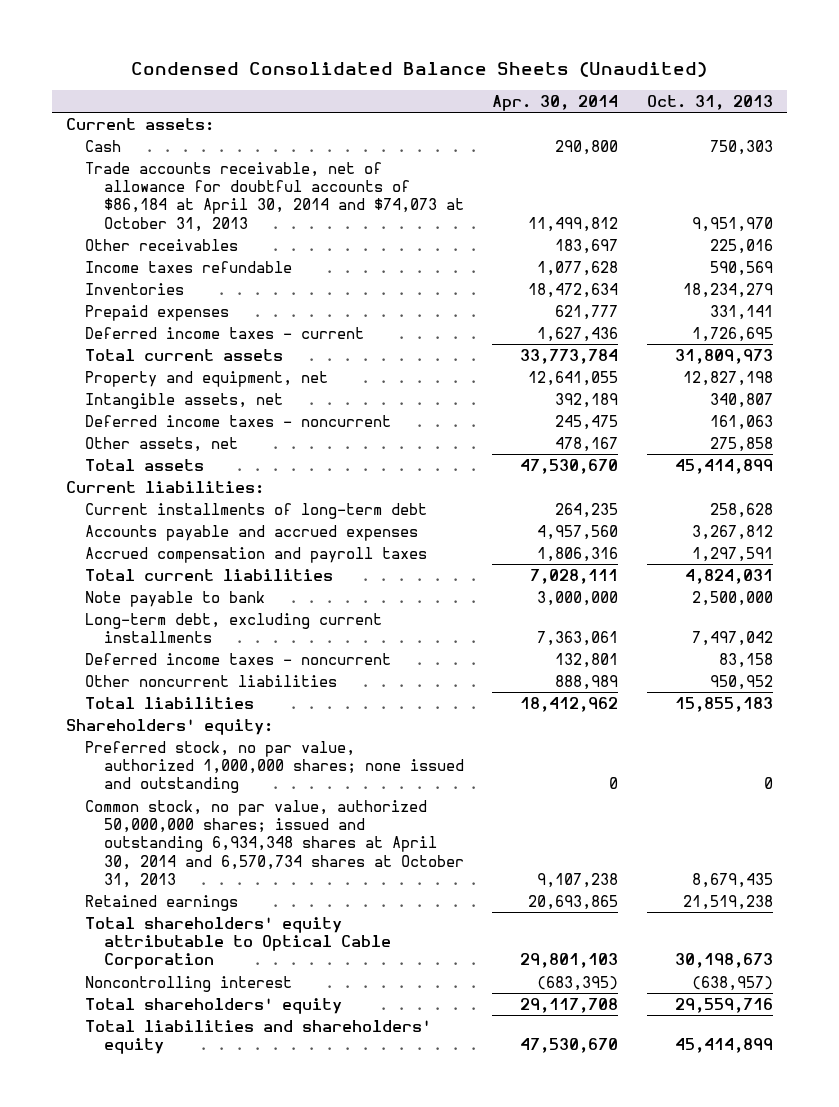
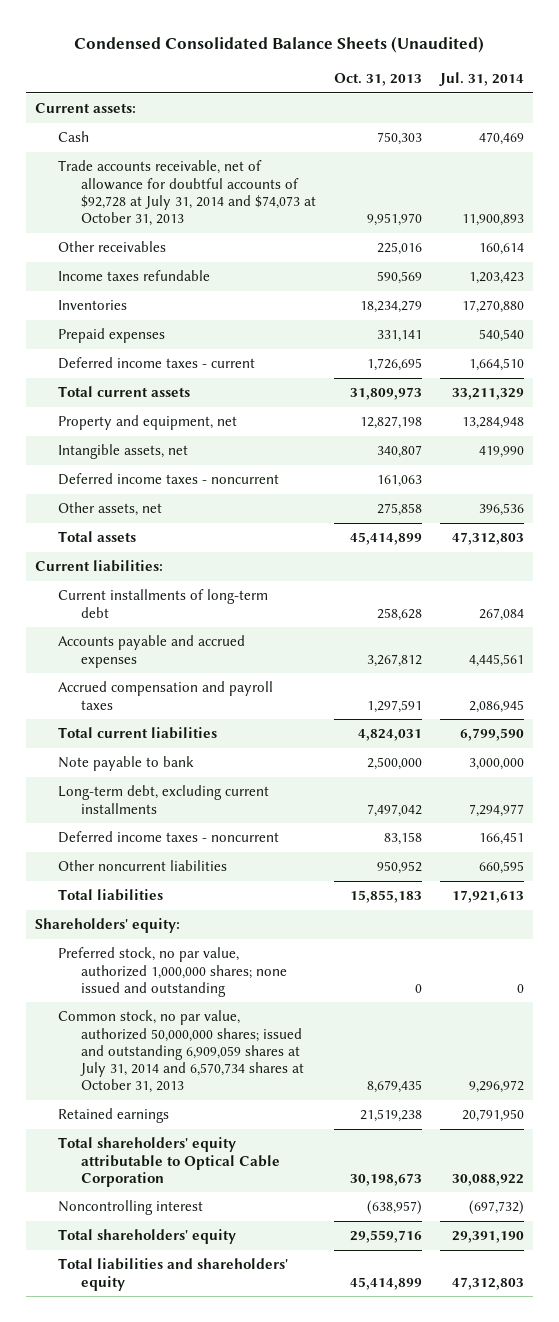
[492,94,619,111] Apr. 30, 2014 -> none
none -> [438,72,524,87] Jul. 31, 2014
[84,161,464,232] Trade accounts receivable, net of allowance for doubtful accounts of $86,184 at April 30, 2014 and $74,073 at October 31, 2013 -> [58,160,316,227] Trade accounts receivable, net of allowance for doubtful accounts of $92,728 at July 31, 2014 and $74,073 at October 31, 2013
[84,799,464,888] Common stock, no par value, authorized 50,000,000 shares; issued and outstanding 6,934,348 shares at April 30, 2014 and 6,570,734 shares at October 31, 2013 -> [58,1010,304,1094] Common stock, no par value, authorized 50,000,000 shares; issued and outstanding 6,909,059 shares at July 31, 2014 and 6,570,734 shares at October 31, 2013

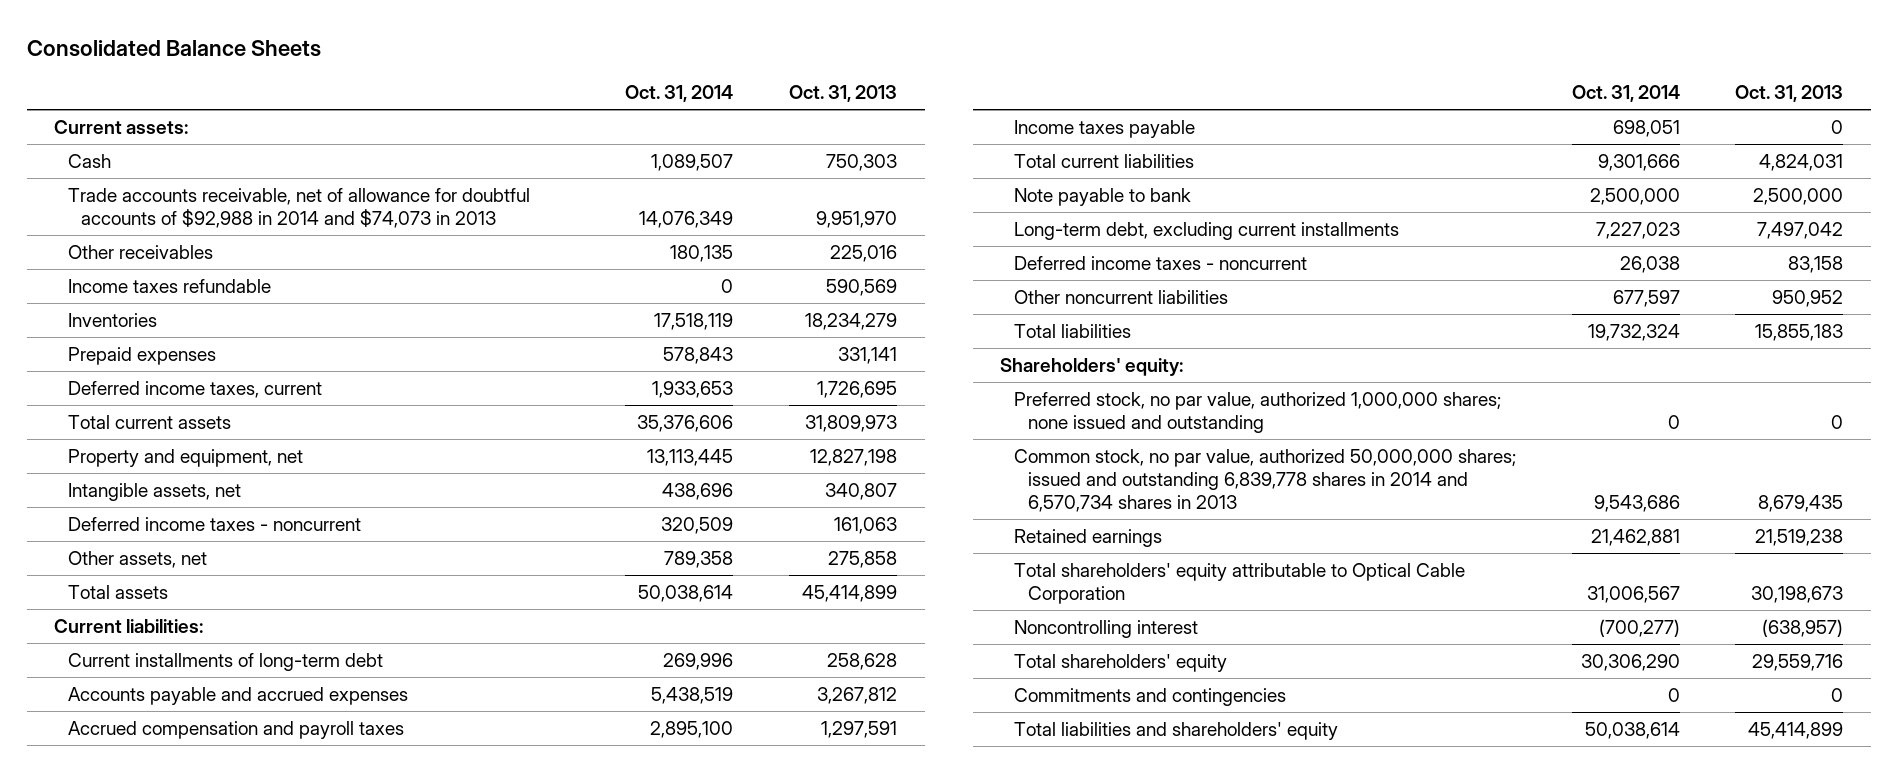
[74,36,485,54] Condensed Consolidated Balance Sheets (Unaudited) -> [26,40,321,58] Consolidated Balance Sheets
[438,72,524,87] Jul. 31, 2014 -> none
none -> [625,85,734,103] Oct. 31, 2014
[58,160,316,227] Trade accounts receivable, net of allowance for doubtful accounts of $92,728 at July 31, 2014 and $74,073 at October 31, 2013 -> [67,187,530,229] Trade accounts receivable, net of allowance for doubtful accounts of $92,988 in 2014 and $74,073 in 2013
[58,357,256,370] Deferred income taxes - current -> [67,380,322,398] Deferred income taxes, current
none -> [1014,119,1196,138] Income taxes payable
[58,1010,304,1094] Common stock, no par value, authorized 50,000,000 shares; issued and outstanding 6,909,059 shares at July 31, 2014 and 6,570,734 shares at October 31, 2013 -> [1014,448,1517,513] Common stock, no par value, authorized 50,000,000 shares; issued and outstanding 6,839,778 shares in 2014 and 6,570,734 shares in 2013
none -> [1014,687,1287,706] Commitments and contingencies

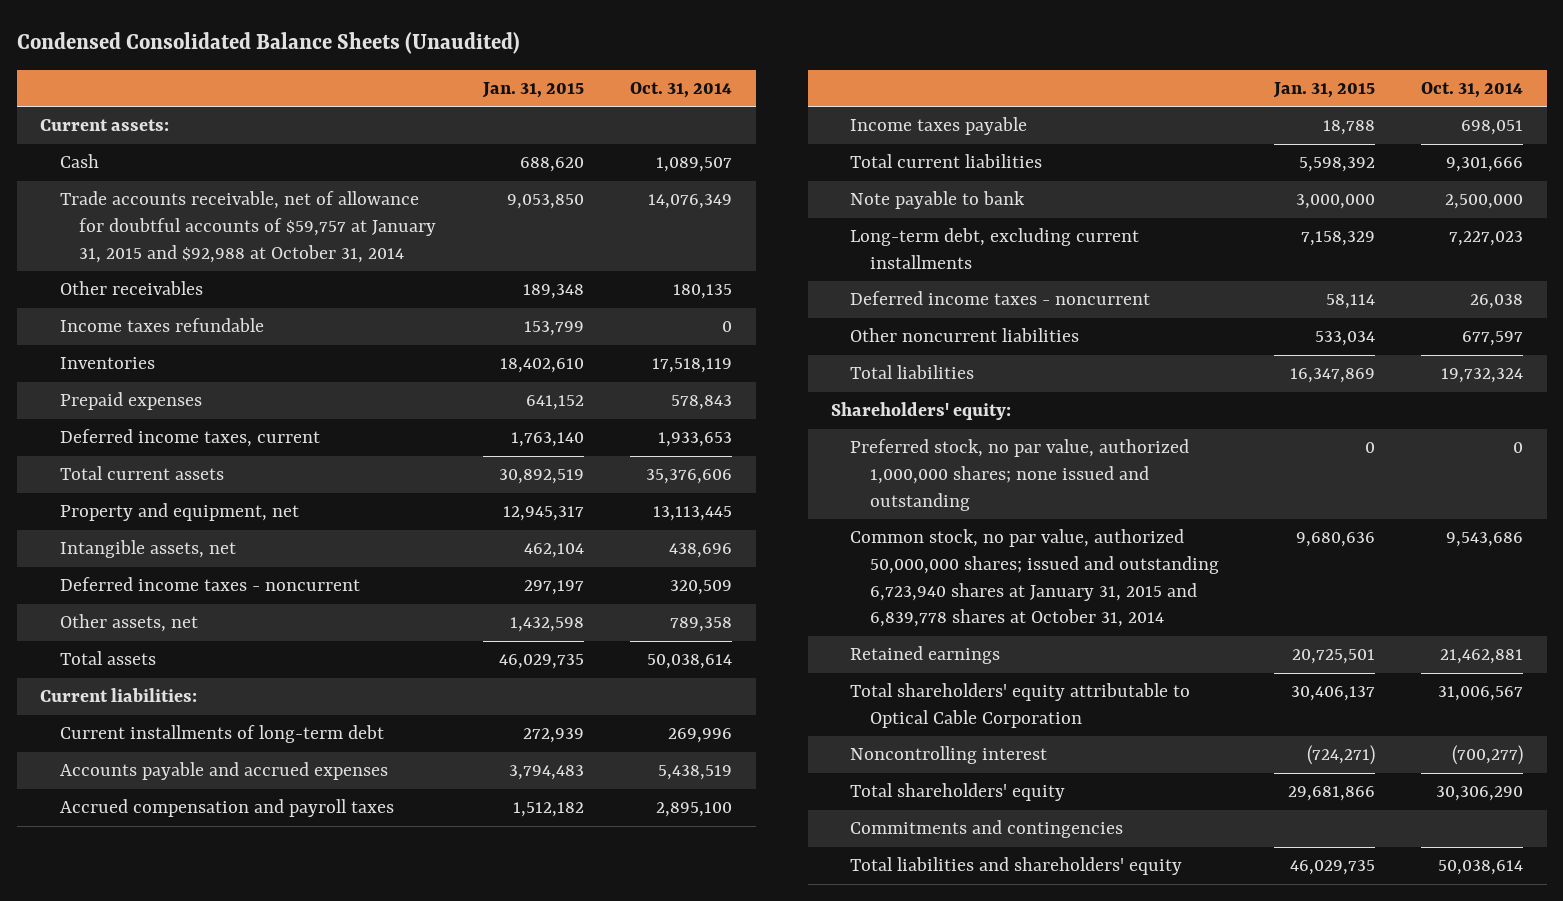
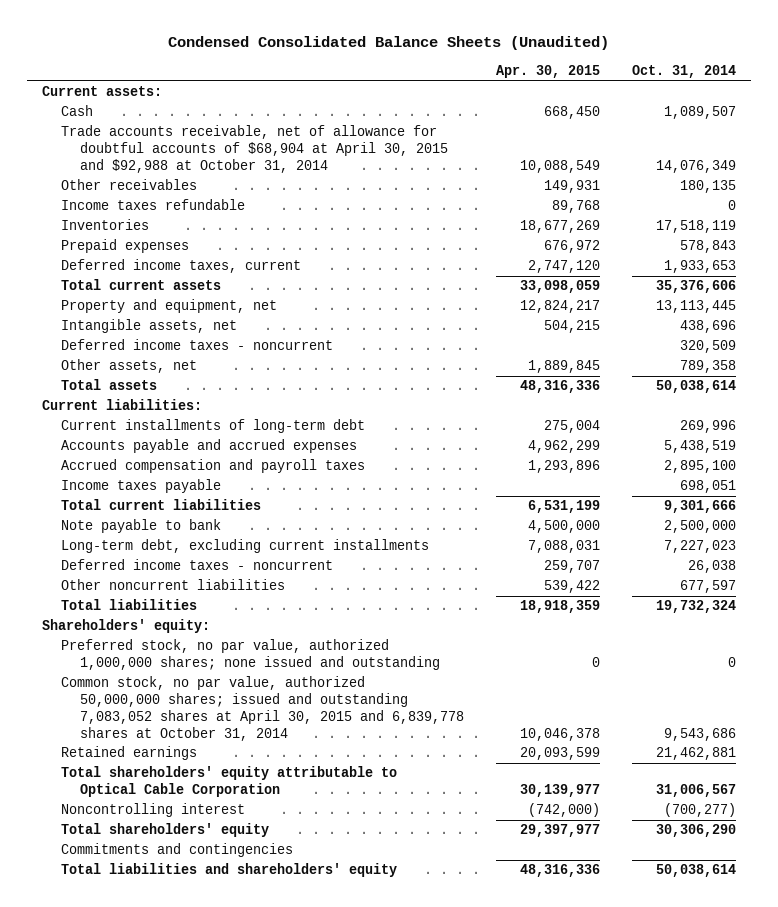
[481,81,584,98] Jan. 31, 2015 -> none
none -> [495,64,600,78] Apr. 30, 2015
[59,191,436,263] Trade accounts receivable, net of allowance for doubtful accounts of $59,757 at January 31, 2015 and $92,988 at October 31, 2014 -> [61,125,449,173] Trade accounts receivable, net of allowance for doubtful accounts of $68,904 at April 30, 2015 and $92,988 at October 31, 2014
[850,529,1219,628] Common stock, no par value, authorized 50,000,000 shares; issued and outstanding 6,723,940 shares at January 31, 2015 and 6,839,778 shares at October 31, 2014 -> [61,676,465,741] Common stock, no par value, authorized 50,000,000 shares; issued and outstanding 7,083,052 shares at April 30, 2015 and 6,839,778 shares at October 31, 2014

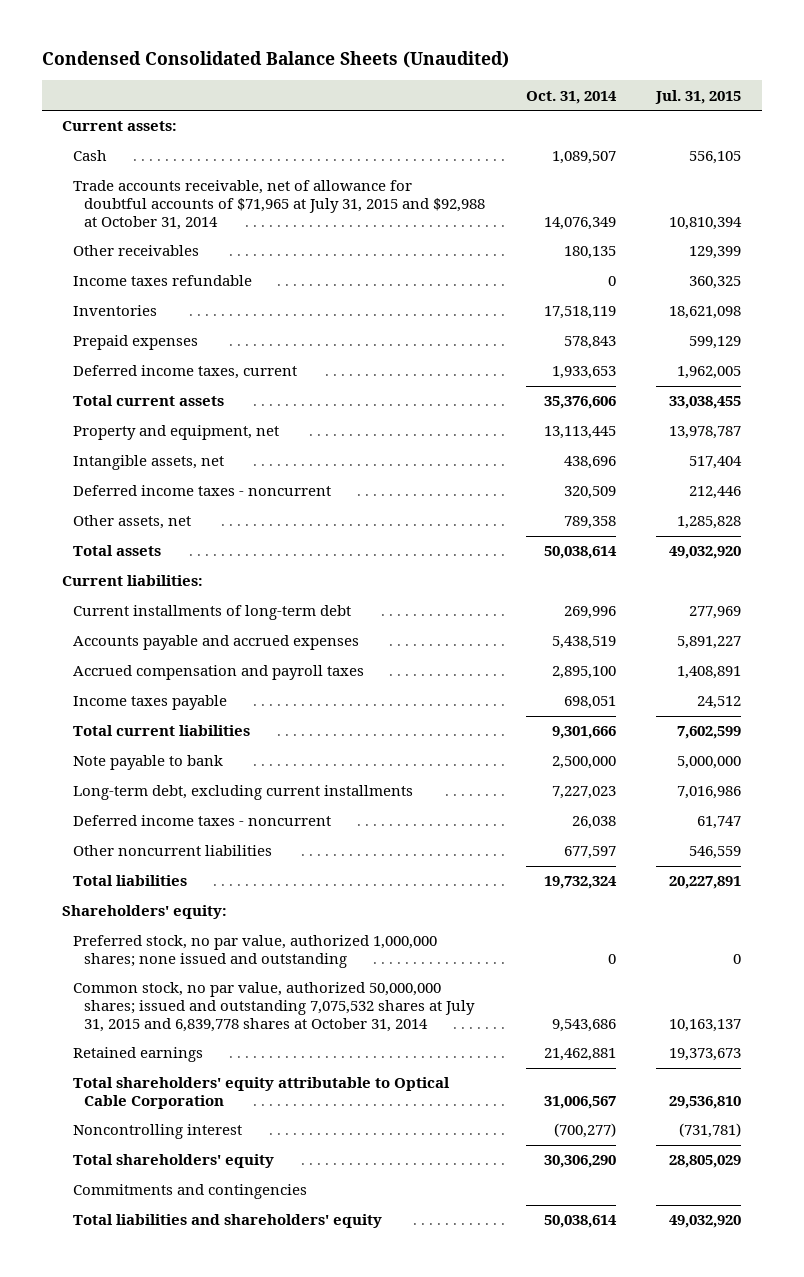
[495,64,600,78] Apr. 30, 2015 -> none
none -> [655,89,742,104] Jul. 31, 2015
[61,125,449,173] Trade accounts receivable, net of allowance for doubtful accounts of $68,904 at April 30, 2015 and $92,988 at October 31, 2014 -> [73,180,485,230] Trade accounts receivable, net of allowance for doubtful accounts of $71,965 at July 31, 2015 and $92,988 at October 31, 2014
[61,676,465,741] Common stock, no par value, authorized 50,000,000 shares; issued and outstanding 7,083,052 shares at April 30, 2015 and 6,839,778 shares at October 31, 2014 -> [73,982,475,1032] Common stock, no par value, authorized 50,000,000 shares; issued and outstanding 7,075,532 shares at July 31, 2015 and 6,839,778 shares at October 31, 2014

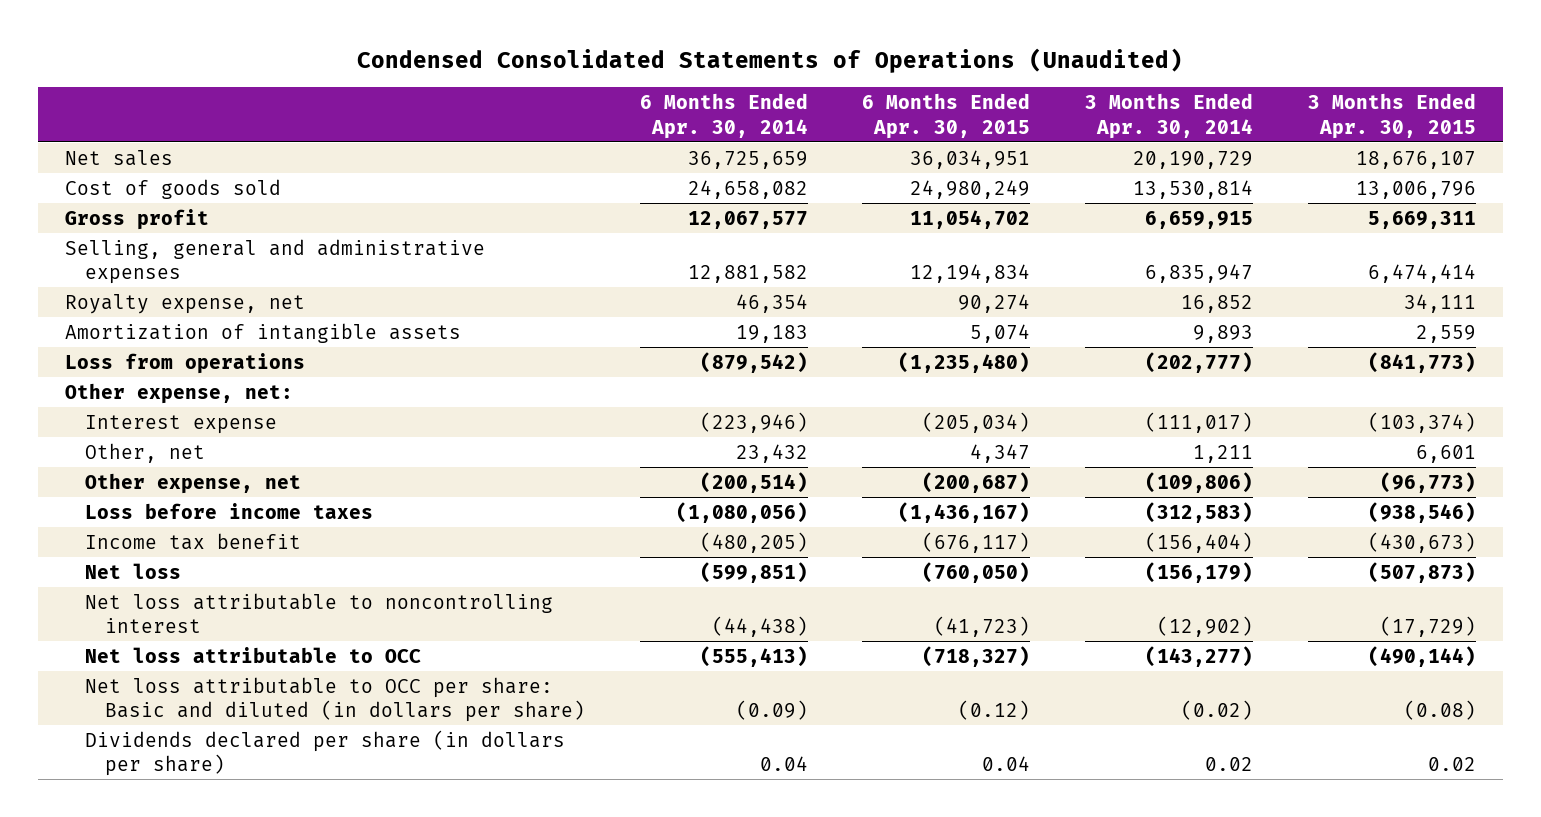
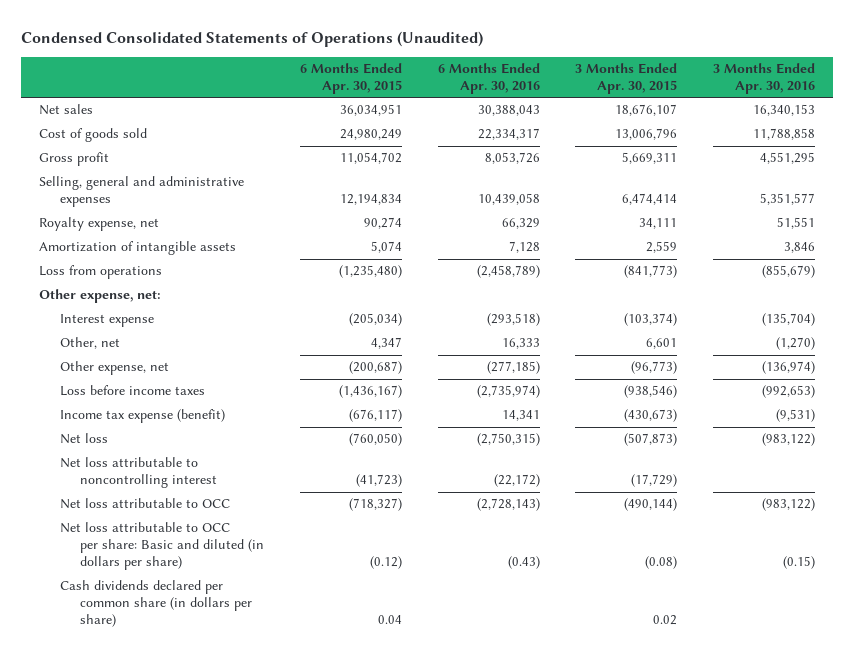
[639,92,808,139] 6 Months Ended Apr. 30, 2014 -> none
[1084,92,1253,139] 3 Months Ended Apr. 30, 2014 -> none
none -> [437,63,540,95] 6 Months Ended Apr. 30, 2016
none -> [712,63,815,95] 3 Months Ended Apr. 30, 2016
[85,532,302,550] Income tax benefit -> [59,409,225,424] Income tax expense (benefit)
[85,729,566,777] Dividends declared per share (in dollars per share) -> [59,580,253,628] Cash dividends declared per common share (in dollars per share)

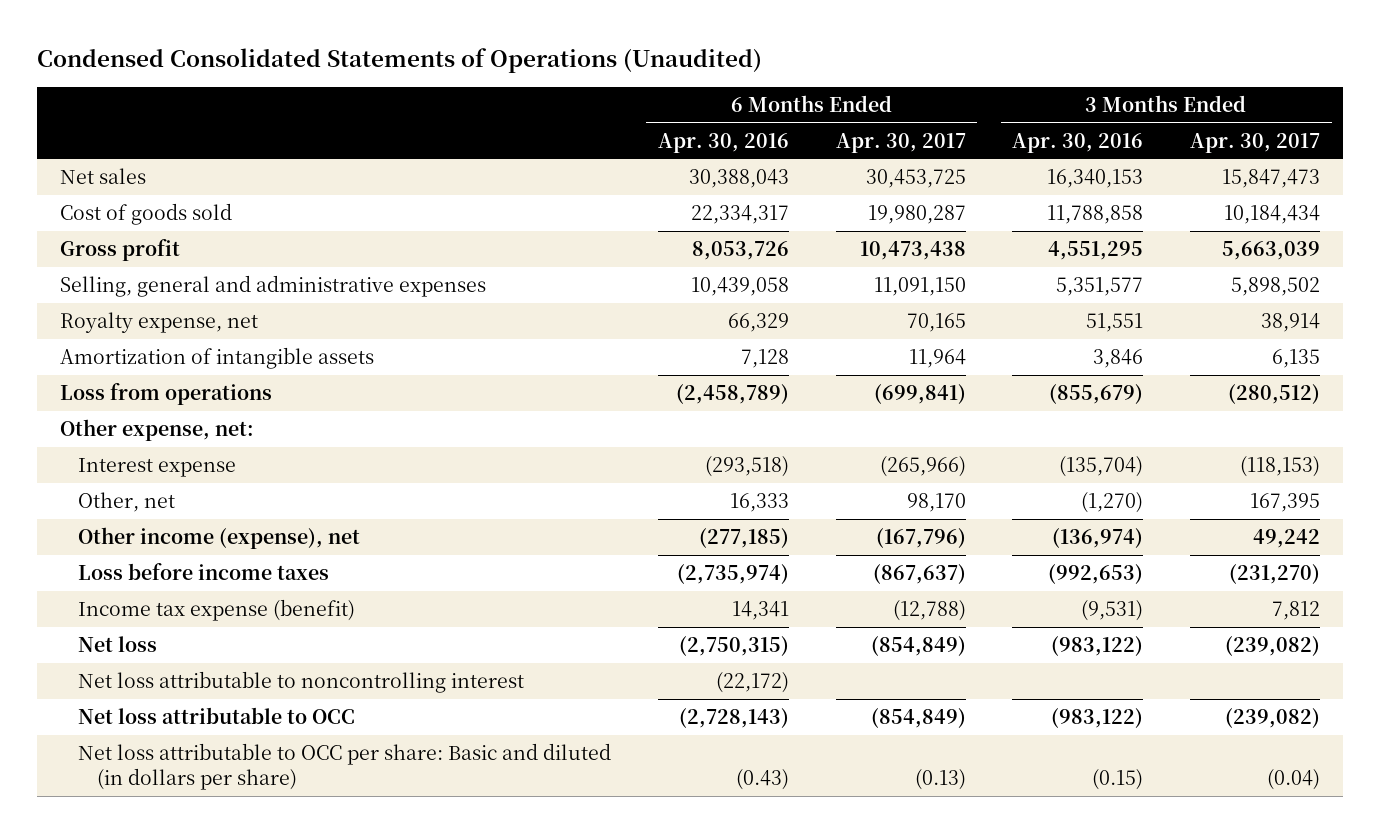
[299,63,402,95] 6 Months Ended Apr. 30, 2015 -> none
[575,63,678,95] 3 Months Ended Apr. 30, 2015 -> none
none -> [835,132,966,153] Apr. 30, 2017
none -> [1190,132,1321,153] Apr. 30, 2017
[59,361,169,376] Other expense, net -> [78,527,361,550] Other income (expense), net
[59,580,253,628] Cash dividends declared per common share (in dollars per share) -> none

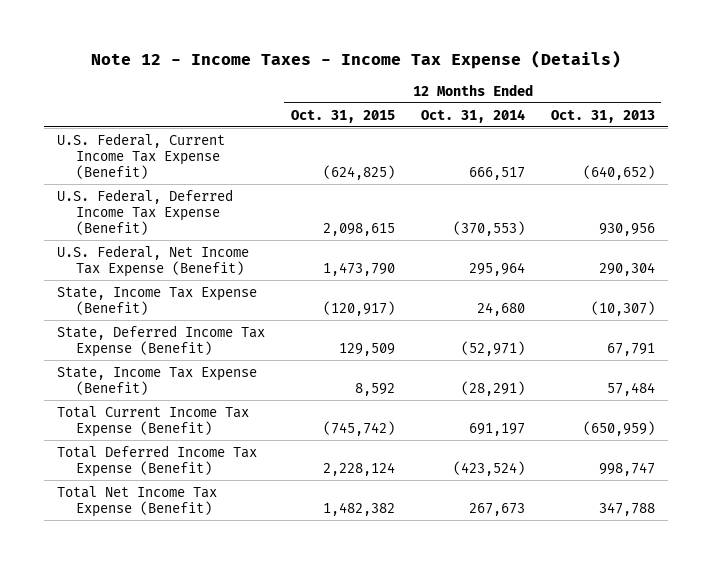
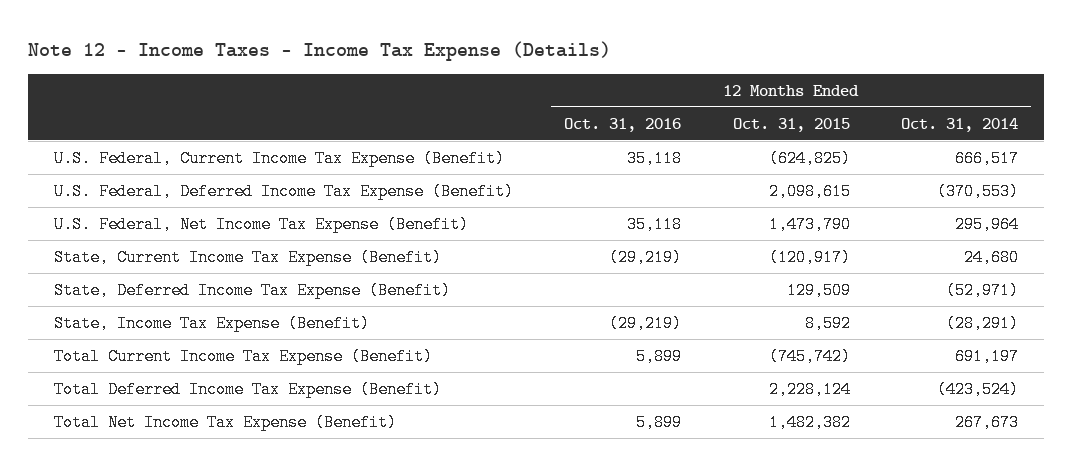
[550,109,655,123] Oct. 31, 2013 -> none
none -> [564,117,682,132] Oct. 31, 2016
[56,286,257,315] State, Income Tax Expense (Benefit) -> [53,248,442,266] State, Current Income Tax Expense (Benefit)

